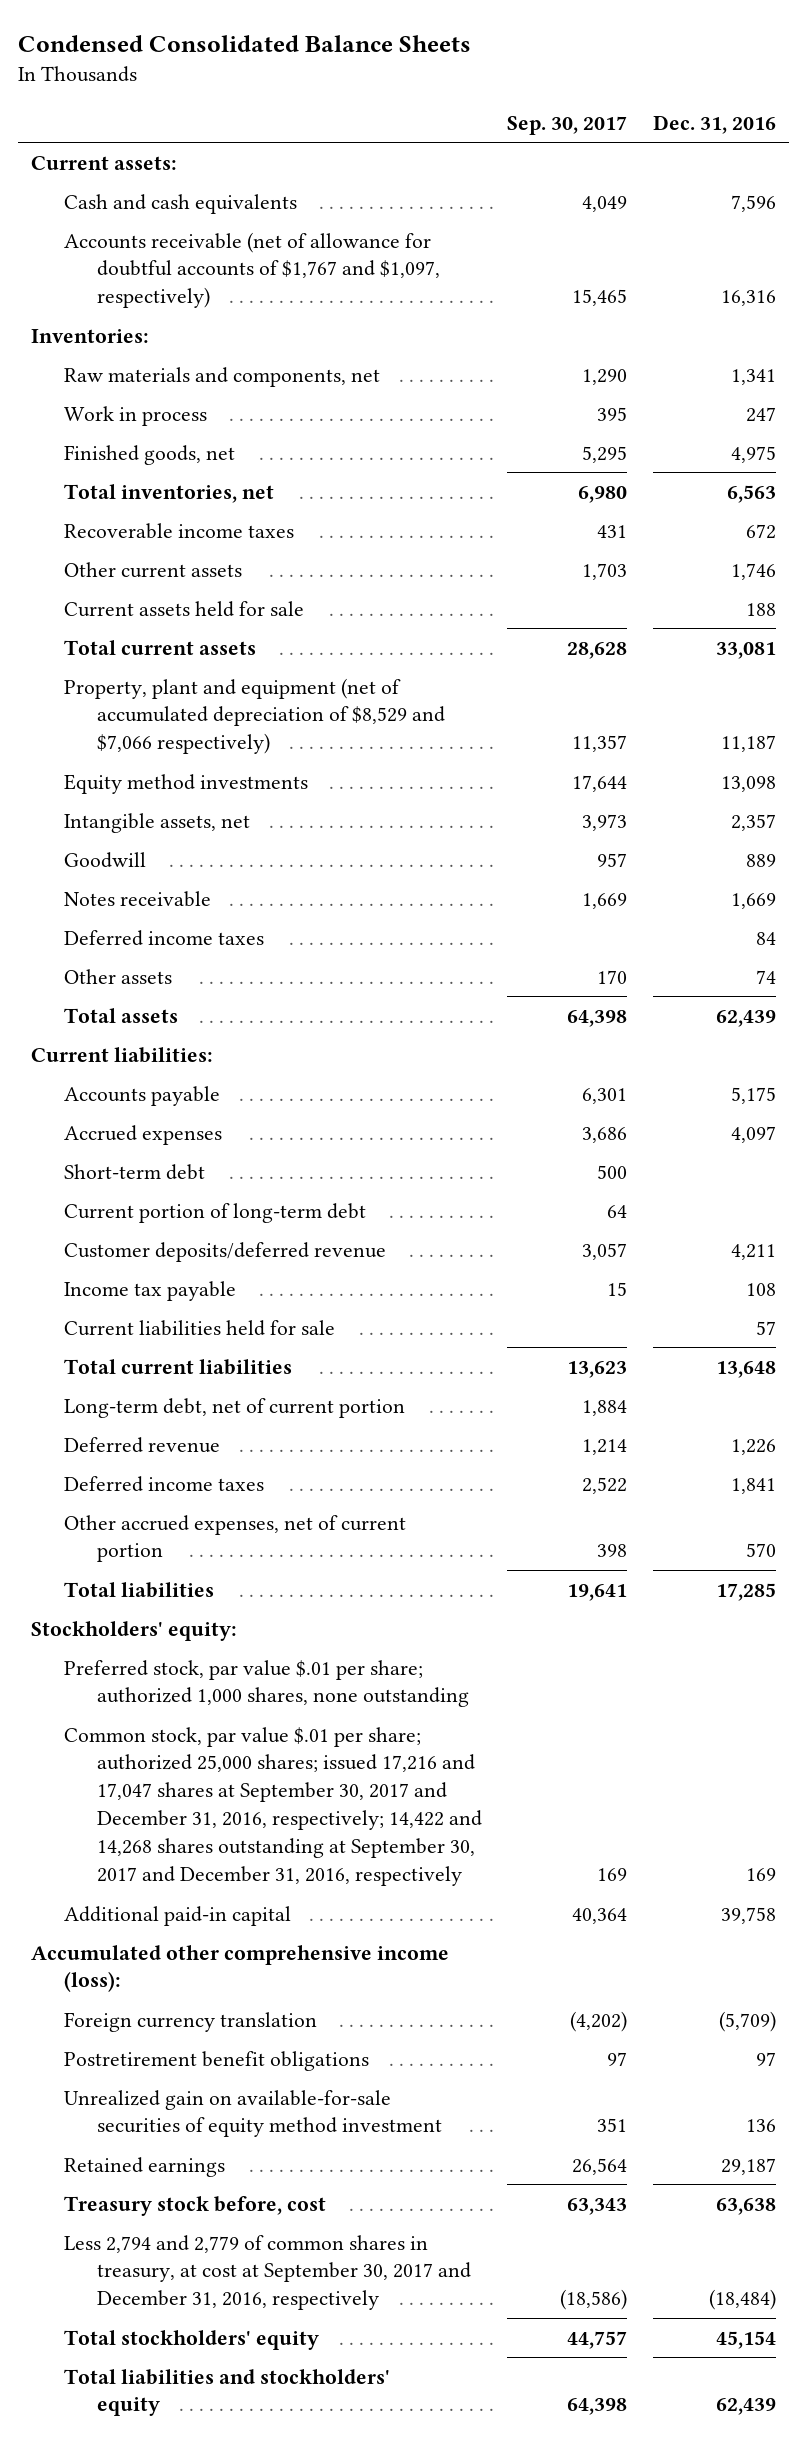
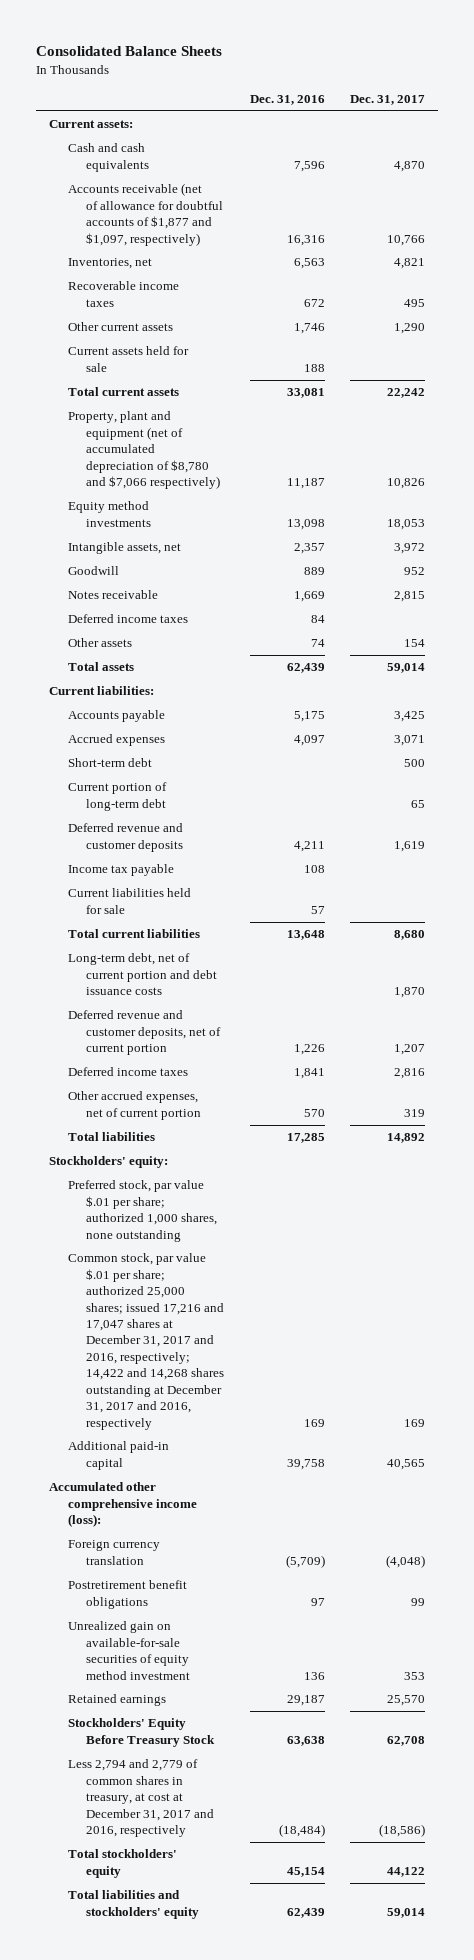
[18,34,472,52] Condensed Consolidated Balance Sheets -> [36,46,223,57] Consolidated Balance Sheets
[507,115,628,135] Sep. 30, 2017 -> none
none -> [350,94,426,105] Dec. 31, 2017
[31,328,150,343] Inventories: -> none
[63,366,380,387] Raw materials and components, net -> none
[63,405,207,426] Work in process -> none
[63,444,235,465] Finished goods, net -> none
[63,231,440,309] Accounts receivable (net of allowance for doubtful accounts of $1,767 and $1,097, respectively) -> [67,183,224,246] Accounts receivable (net of allowance for doubtful accounts of $1,877 and $1,097, respectively)
[63,483,274,503] Total inventories, net -> [67,258,152,270] Inventories, net
[63,677,445,755] Property, plant and equipment (net of accumulated depreciation of $8,529 and $7,066 respectively) -> [67,411,221,489] Property, plant and equipment (net of accumulated depreciation of $8,780 and $7,066 respectively)
[63,1241,386,1262] Customer deposits/deferred revenue -> [67,823,184,852] Deferred revenue and customer deposits
[63,1397,405,1418] Long-term debt, net of current portion -> [67,953,218,996] Long-term debt, net of current portion and debt issuance costs
[63,1436,220,1453] Deferred revenue -> [67,1010,222,1056] Deferred revenue and customer deposits, net of current portion
[63,1726,482,1886] Common stock, par value $.01 per share; authorized 25,000 shares; issued 17,216 and 17,047 shares at September 30, 2017 and December 31, 2016, respectively; 14,422 and 14,268 shares outstanding at September 30, 2017 and December 31, 2016, respectively -> [67,1253,225,1430] Common stock, par value $.01 per share; authorized 25,000 shares; issued 17,216 and 17,047 shares at December 31, 2017 and 2016, respectively; 14,422 and 14,268 shares outstanding at December 31, 2017 and 2016, respectively
[63,2195,326,2216] Treasury stock before, cost -> [67,1718,216,1747] Stockholders' Equity Before Treasury Stock
[63,2234,471,2311] Less 2,794 and 2,779 of common shares in treasury, at cost at September 30, 2017 and December 31, 2016, respectively -> [67,1759,215,1837] Less 2,794 and 2,779 of common shares in treasury, at cost at December 31, 2017 and 2016, respectively

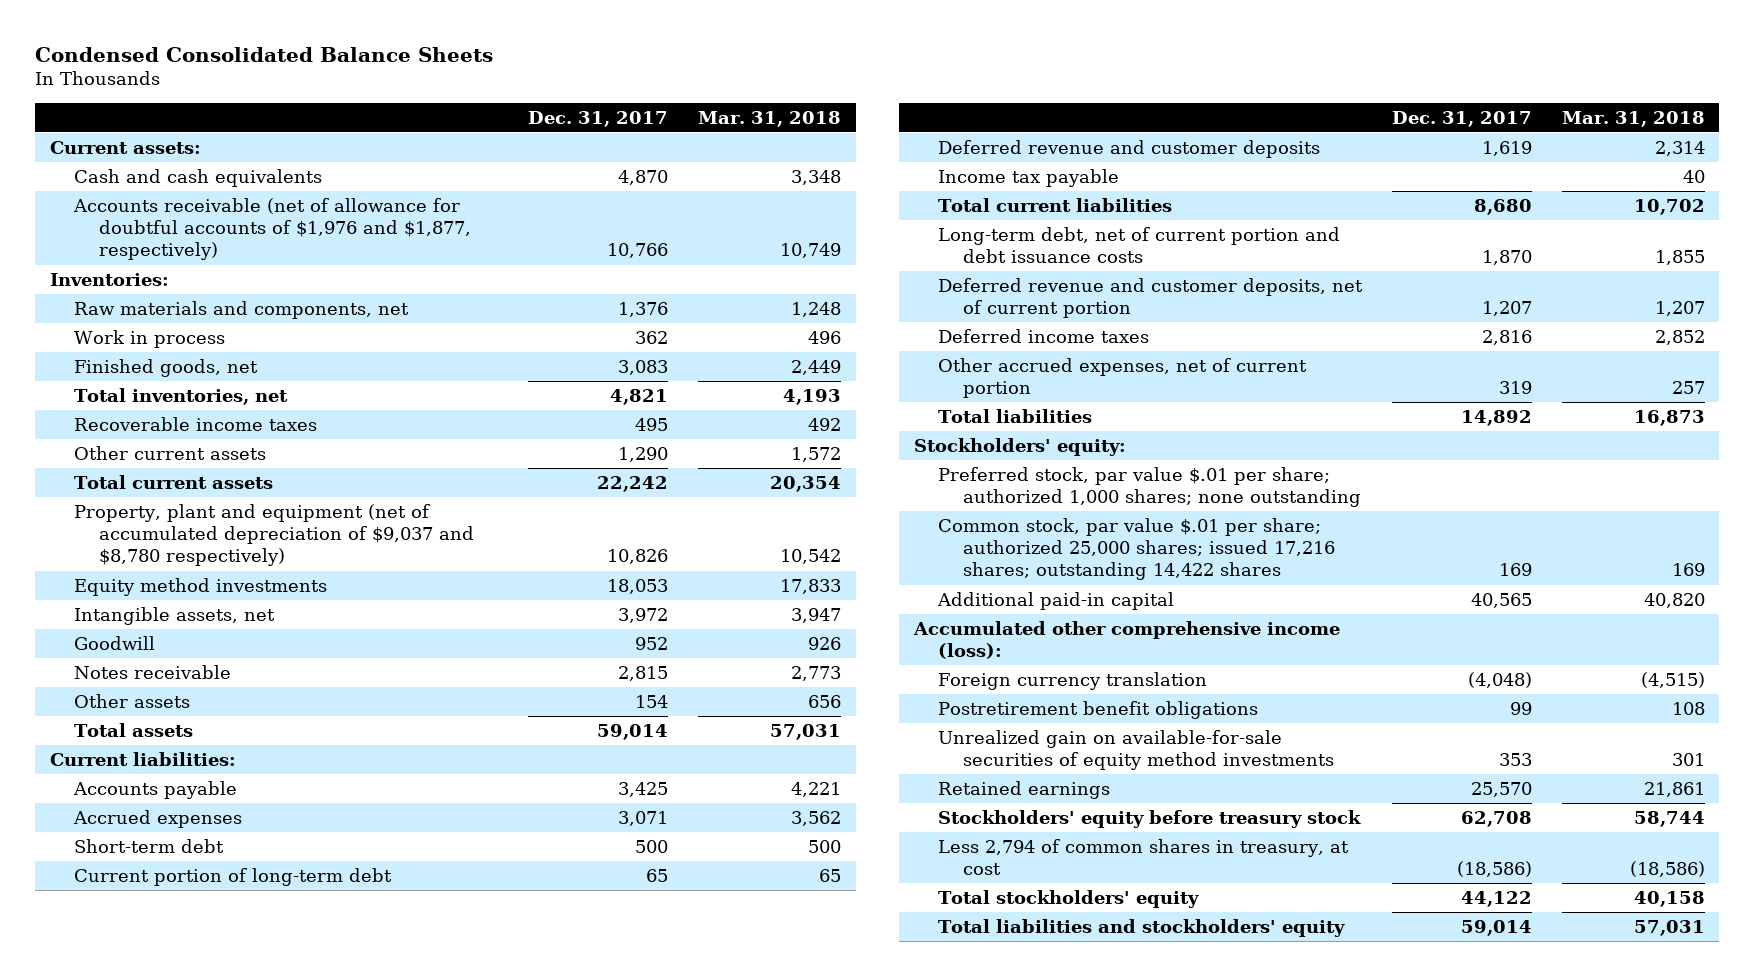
[36,46,223,57] Consolidated Balance Sheets -> [35,46,494,62] Condensed Consolidated Balance Sheets
[249,94,325,105] Dec. 31, 2016 -> none
none -> [697,110,841,127] Mar. 31, 2018
[67,183,224,246] Accounts receivable (net of allowance for doubtful accounts of $1,877 and $1,097, respectively) -> [73,197,471,261] Accounts receivable (net of allowance for doubtful accounts of $1,976 and $1,877, respectively)
none -> [49,272,169,286] Inventories:
none -> [74,300,410,319] Raw materials and components, net
none -> [74,329,226,348] Work in process
none -> [74,358,259,377] Finished goods, net
[67,258,152,270] Inventories, net -> [74,387,289,405] Total inventories, net
[67,346,189,372] Current assets held for sale -> none
[67,411,221,489] Property, plant and equipment (net of accumulated depreciation of $8,780 and $7,066 respectively) -> [74,503,474,567] Property, plant and equipment (net of accumulated depreciation of $9,037 and $8,780 respectively)
[67,614,188,624] Deferred income taxes -> none
[67,888,191,914] Current liabilities held for sale -> none
[67,1180,218,1242] Preferred stock, par value $.01 per share; authorized 1,000 shares, none outstanding -> [938,466,1361,508] Preferred stock, par value $.01 per share; authorized 1,000 shares; none outstanding
[67,1253,225,1430] Common stock, par value $.01 per share; authorized 25,000 shares; issued 17,216 and 17,047 shares at December 31, 2017 and 2016, respectively; 14,422 and 14,268 shares outstanding at December 31, 2017 and 2016, respectively -> [938,517,1335,581] Common stock, par value $.01 per share; authorized 25,000 shares; issued 17,216 shares; outstanding 14,422 shares
[67,1621,191,1680] Unrealized gain on available-for-sale securities of equity method investment -> [938,729,1334,771] Unrealized gain on available-for-sale securities of equity method investments
[67,1718,216,1747] Stockholders' Equity Before Treasury Stock -> [938,809,1362,828] Stockholders' equity before treasury stock
[67,1759,215,1837] Less 2,794 and 2,779 of common shares in treasury, at cost at December 31, 2017 and 2016, respectively -> [938,838,1350,876] Less 2,794 of common shares in treasury, at cost

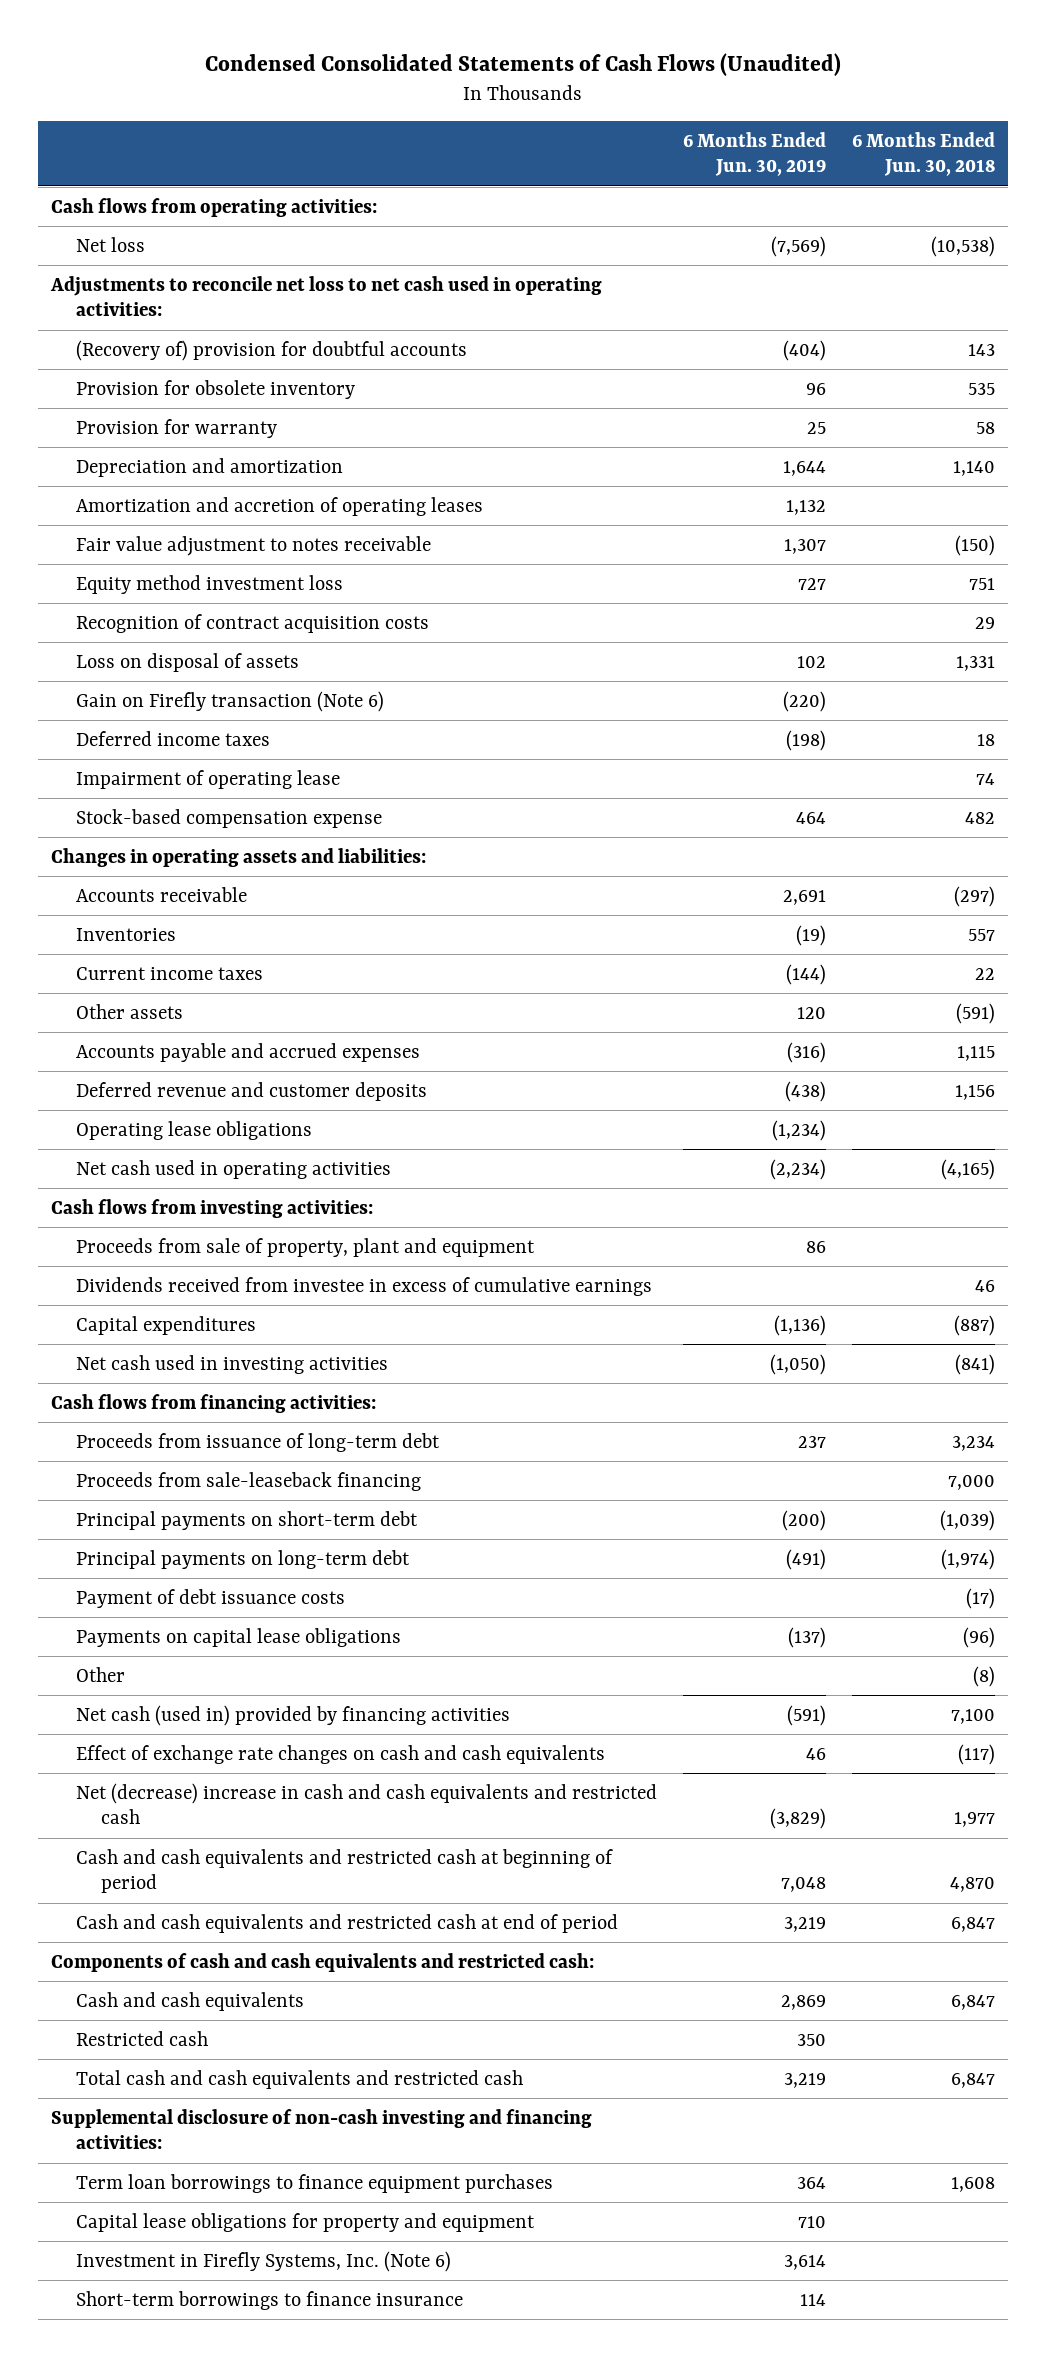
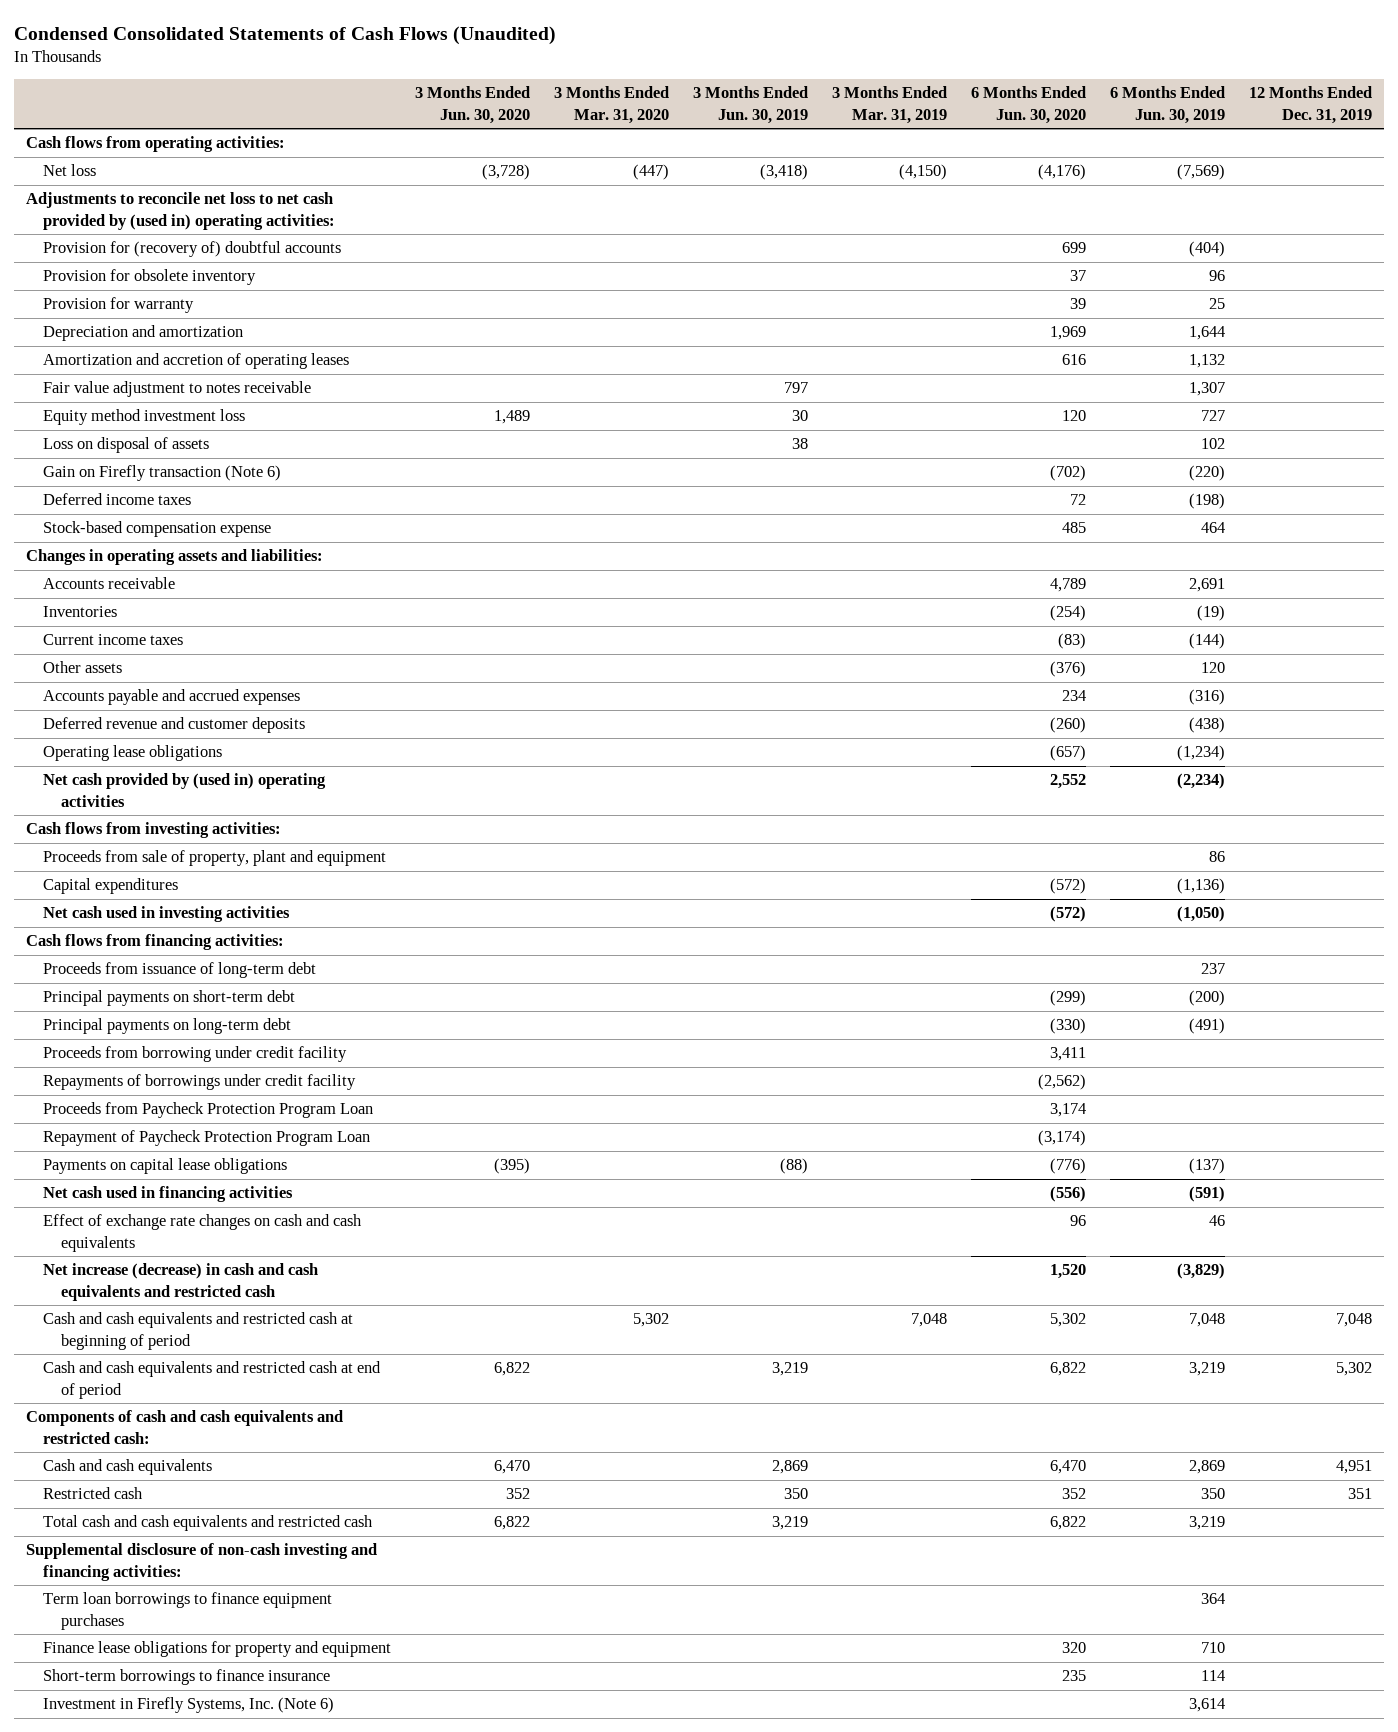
[852,131,996,177] 6 Months Ended Jun. 30, 2018 -> none
none -> [415,86,531,124] 3 Months Ended Jun. 30, 2020
none -> [554,86,670,124] 3 Months Ended Mar. 31, 2020
none -> [693,86,809,124] 3 Months Ended Jun. 30, 2019
none -> [832,86,948,124] 3 Months Ended Mar. 31, 2019
none -> [970,86,1086,124] 6 Months Ended Jun. 30, 2020
none -> [1248,86,1372,124] 12 Months Ended Dec. 31, 2019
[49,275,602,317] Adjustments to reconcile net loss to net cash used in operating activities: -> [25,192,336,230] Adjustments to reconcile net loss to net cash provided by (used in) operating activities:
[76,339,468,361] (Recovery of) provision for doubtful accounts -> [43,241,342,258] Provision for (recovery of) doubtful accounts
[76,613,430,633] Recognition of contract acquisition costs -> none
[76,769,341,789] Impairment of operating lease -> none
[76,1159,392,1179] Net cash used in operating activities -> [43,773,327,807] Net cash provided by (used in) operating activities
[76,1276,653,1296] Dividends received from investee in excess of cumulative earnings -> none
[76,1471,422,1491] Proceeds from sale-leaseback financing -> none
[76,1588,346,1608] Payment of debt issuance costs -> none
none -> [43,1046,348,1063] Proceeds from borrowing under credit facility
none -> [43,1074,357,1091] Repayments of borrowings under credit facility
none -> [43,1102,374,1119] Proceeds from Paycheck Protection Program Loan
none -> [43,1130,371,1147] Repayment of Paycheck Protection Program Loan
[76,1666,126,1682] Other -> none
[76,1704,511,1726] Net cash (used in) provided by financing activities -> [43,1186,294,1203] Net cash used in financing activities
[76,1782,658,1825] Net (decrease) increase in cash and cash equivalents and restricted cash -> [43,1263,319,1301] Net increase (decrease) in cash and cash equivalents and restricted cash
[76,2212,536,2232] Capital lease obligations for property and equipment -> [43,1641,392,1658] Finance lease obligations for property and equipment
[76,2250,452,2272] Investment in Firefly Systems, Inc. (Note 6) -> [43,1697,335,1714] Investment in Firefly Systems, Inc. (Note 6)

